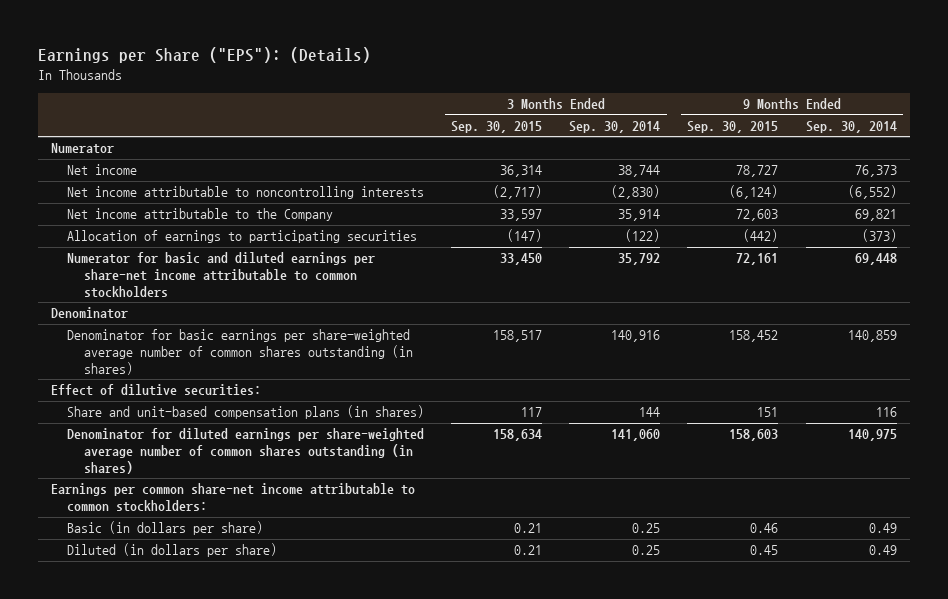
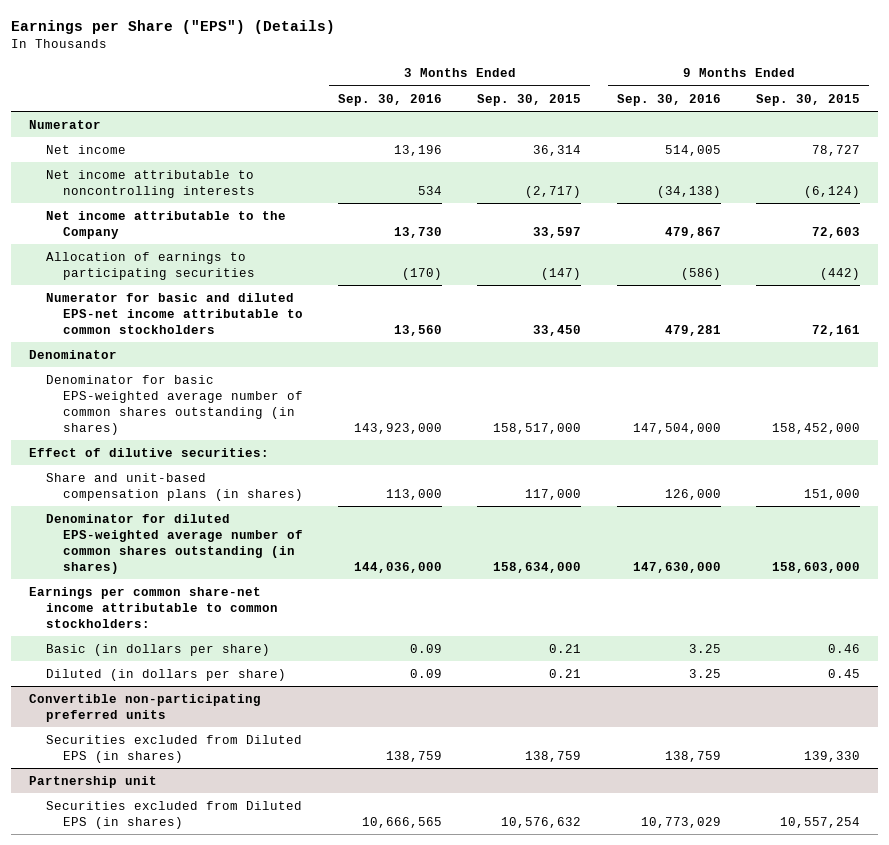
[37,46,371,63] Earnings per Share ("EPS"): (Details) -> [11,19,336,34] Earnings per Share ("EPS") (Details)
[569,121,661,134] Sep. 30, 2014 -> none
[805,121,897,134] Sep. 30, 2014 -> none
none -> [337,93,442,106] Sep. 30, 2016
none -> [616,93,721,106] Sep. 30, 2016
[67,252,376,299] Numerator for basic and diluted earnings per share-net income attributable to common stockholders -> [45,292,303,334] Numerator for basic and diluted EPS-net income attributable to common stockholders
[67,329,413,376] Denominator for basic earnings per share-weighted average number of common shares outstanding (in shares) -> [45,374,303,435] Denominator for basic EPS-weighted average number of common shares outstanding (in shares)
[493,330,543,343] 158,517 -> [493,422,582,434] 158,517,000
[729,330,779,343] 158,452 -> [772,422,861,434] 158,452,000
[521,407,543,418] 117 -> [525,488,582,500] 117,000
[757,407,779,418] 151 -> [804,488,861,500] 151,000
[67,428,425,475] Denominator for diluted earnings per share-weighted average number of common shares outstanding (in shares) -> [45,513,303,574] Denominator for diluted EPS-weighted average number of common shares outstanding (in shares)
[493,429,543,442] 158,634 -> [493,561,582,573] 158,634,000
[729,429,779,442] 158,603 -> [772,561,861,573] 158,603,000
none -> [28,693,261,722] Convertible non-participating preferred units
none -> [45,734,302,763] Securities excluded from Diluted EPS (in shares)
none -> [28,775,157,788] Partnership unit
none -> [45,800,302,829] Securities excluded from Diluted EPS (in shares)

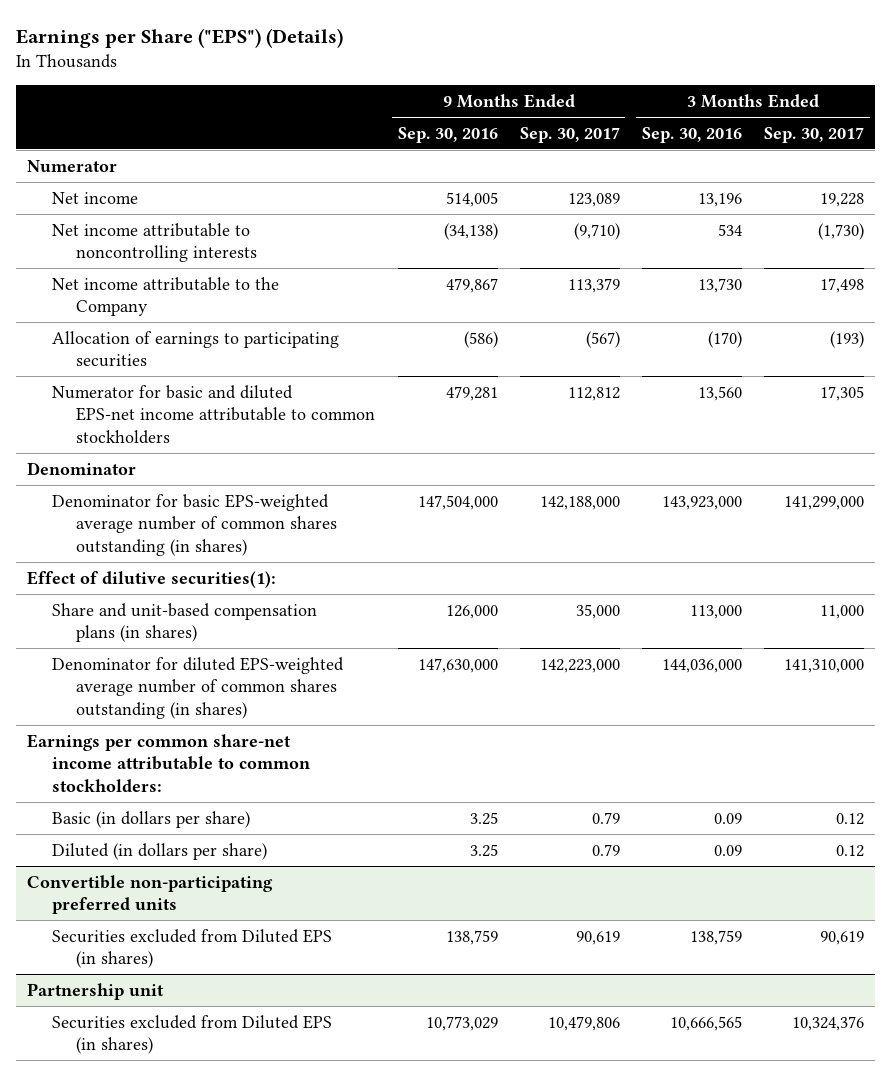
[477,93,582,106] Sep. 30, 2015 -> none
[756,93,861,106] Sep. 30, 2015 -> none
none -> [519,126,620,143] Sep. 30, 2017
none -> [764,126,865,143] Sep. 30, 2017
[28,447,269,457] Effect of dilutive securities: -> [26,570,276,588] Effect of dilutive securities(1):

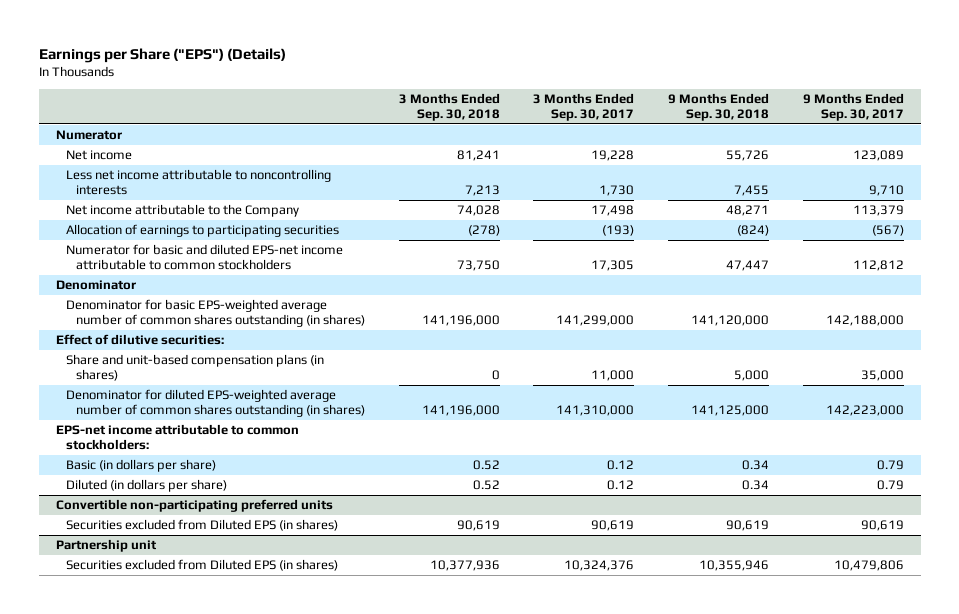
[397,126,498,143] Sep. 30, 2016 -> none
[641,126,742,143] Sep. 30, 2016 -> none
none -> [398,92,500,122] 3 Months Ended Sep. 30, 2018
none -> [668,92,770,122] 9 Months Ended Sep. 30, 2018
[51,222,258,263] Net income attributable to noncontrolling interests -> [65,169,331,196] Less net income attributable to noncontrolling interests
[573,222,620,240] (9,710) -> [868,185,904,197] 9,710
[818,222,865,240] (1,730) -> [599,185,635,197] 1,730
[26,570,276,588] Effect of dilutive securities(1): -> [55,334,224,346] Effect of dilutive securities:
[26,733,310,792] Earnings per common share-net income attributable to common stockholders: -> [55,424,299,451] EPS-net income attributable to common stockholders:

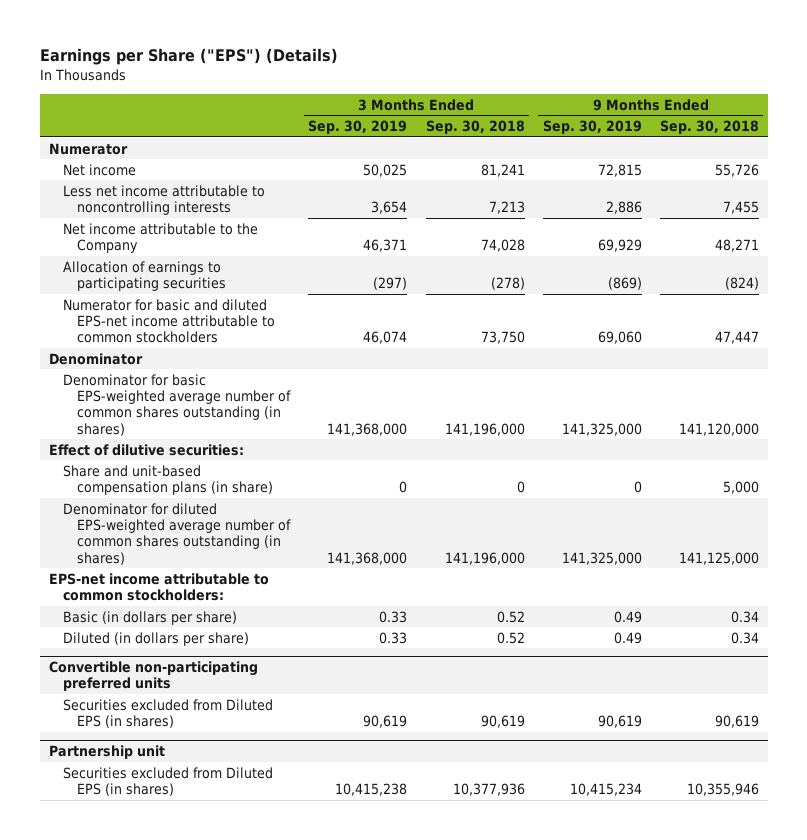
[533,92,635,122] 3 Months Ended Sep. 30, 2017 -> none
[802,92,904,122] 9 Months Ended Sep. 30, 2017 -> none
none -> [308,120,408,135] Sep. 30, 2019
none -> [542,120,642,135] Sep. 30, 2019
[65,354,324,382] Share and unit-based compensation plans (in shares) -> [63,464,274,496] Share and unit-based compensation plans (in share)

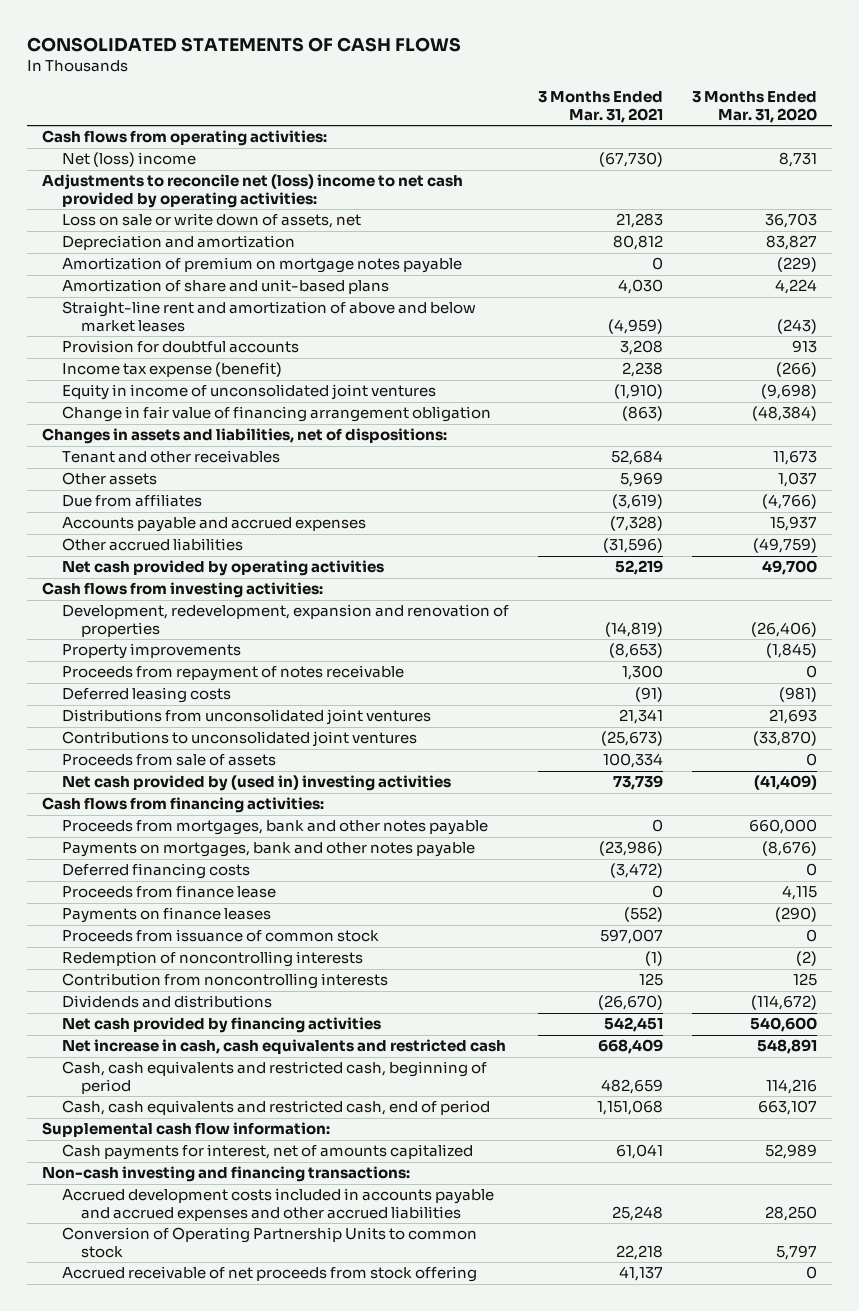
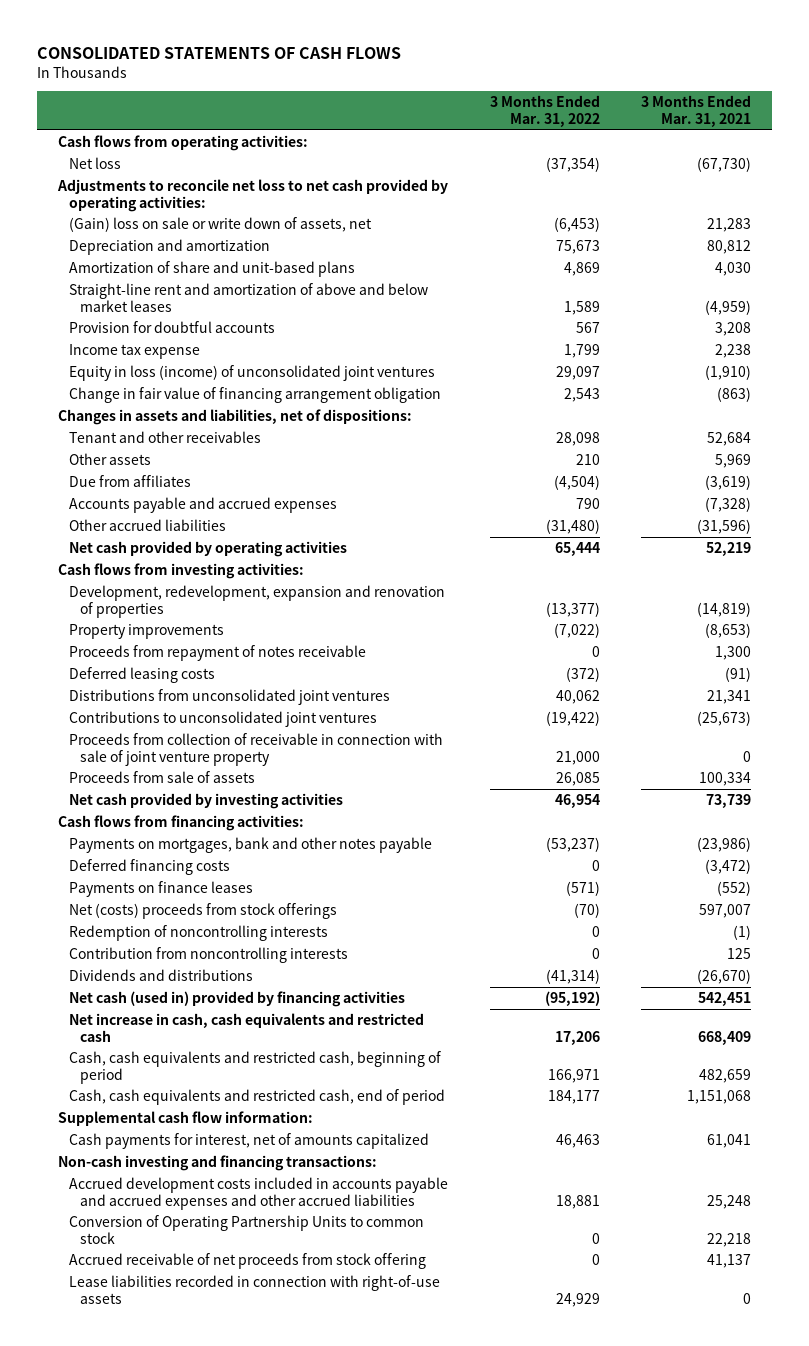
[691,91,817,123] 3 Months Ended Mar. 31, 2020 -> none
none -> [489,95,600,127] 3 Months Ended Mar. 31, 2022
[61,152,196,168] Net (loss) income -> [69,156,122,169] Net loss
[41,174,463,208] Adjustments to reconcile net (loss) income to net cash provided by operating activities: -> [57,178,449,212] Adjustments to reconcile net loss to net cash provided by operating activities:
[61,213,361,229] Loss on sale or write down of assets, net -> [69,216,373,232] (Gain) loss on sale or write down of assets, net
[61,257,462,274] Amortization of premium on mortgage notes payable -> none
[61,362,282,378] Income tax expense (benefit) -> [69,343,201,359] Income tax expense
[61,384,436,401] Equity in income of unconsolidated joint ventures -> [69,364,436,381] Equity in loss (income) of unconsolidated joint ventures
none -> [69,732,444,766] Proceeds from collection of receivable in connection with sale of joint venture property
[61,775,451,792] Net cash provided by (used in) investing activities -> [69,792,344,809] Net cash provided by investing activities
[61,820,488,836] Proceeds from mortgages, bank and other notes payable -> none
[61,885,276,899] Proceeds from finance lease -> none
[61,929,379,943] Proceeds from issuance of common stock -> [69,902,338,919] Net (costs) proceeds from stock offerings
[61,1017,381,1034] Net cash provided by financing activities -> [69,990,406,1007] Net cash (used in) provided by financing activities
none -> [69,1274,441,1304] Lease liabilities recorded in connection with right-of-use assets

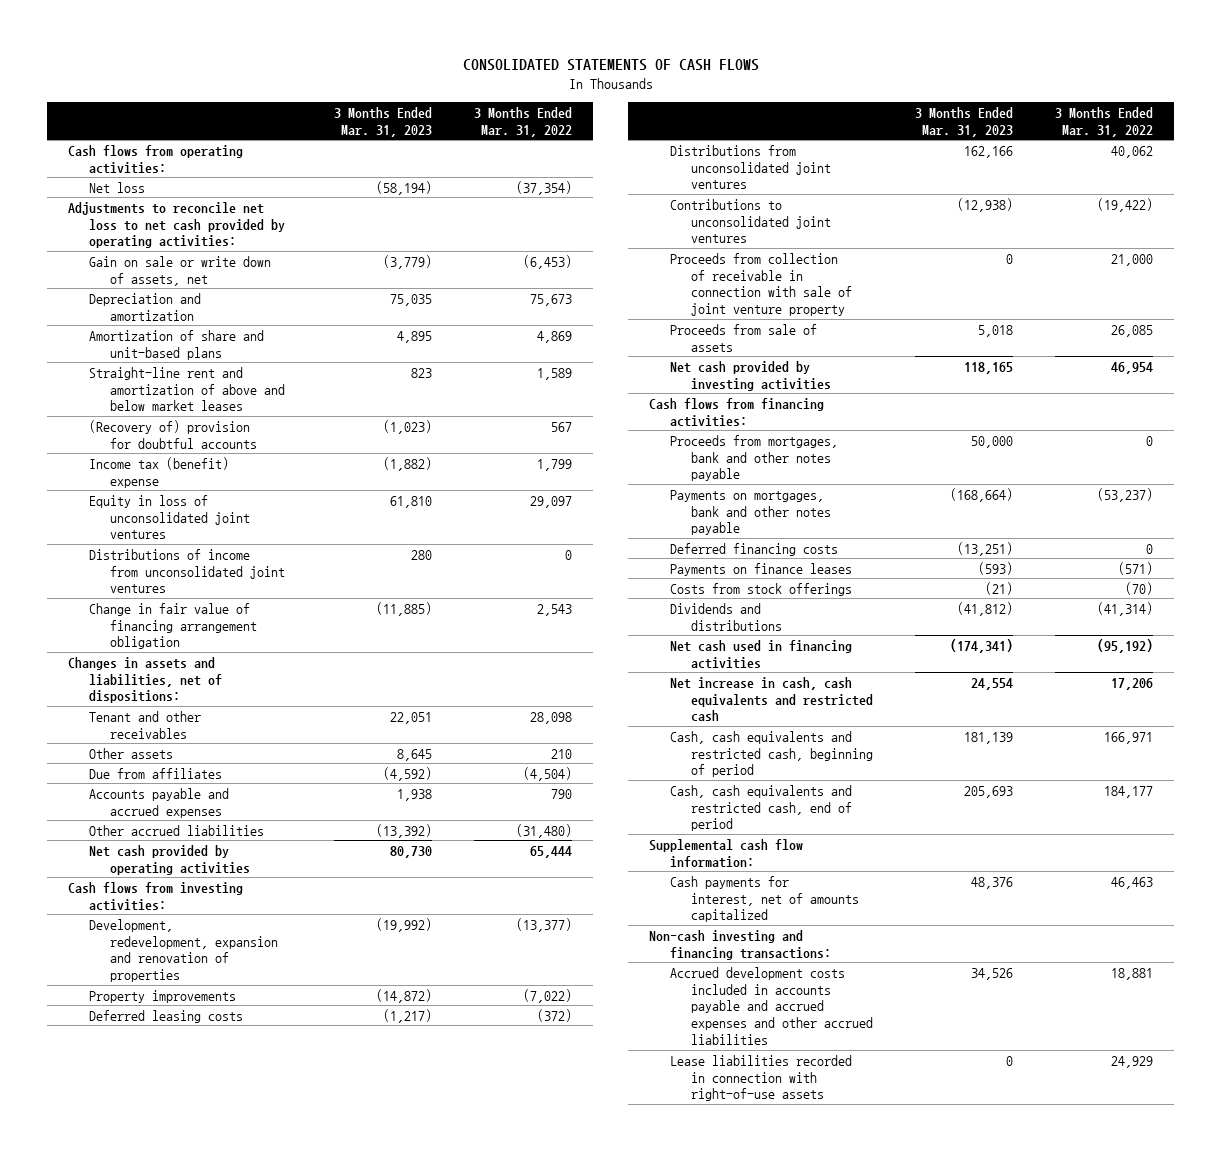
[641,95,752,127] 3 Months Ended Mar. 31, 2021 -> none
none -> [333,106,432,137] 3 Months Ended Mar. 31, 2023
[69,216,373,232] (Gain) loss on sale or write down of assets, net -> [89,255,272,286] Gain on sale or write down of assets, net
[69,320,276,333] Provision for doubtful accounts -> [89,419,257,449] (Recovery of) provision for doubtful accounts
[69,343,201,359] Income tax expense -> [89,456,230,488] Income tax (benefit) expense
[69,364,436,381] Equity in loss (income) of unconsolidated joint ventures -> [89,494,250,540] Equity in loss of unconsolidated joint ventures
none -> [89,548,285,594] Distributions of income from unconsolidated joint ventures
[69,644,367,661] Proceeds from repayment of notes receivable -> none
none -> [670,434,839,482] Proceeds from mortgages, bank and other notes payable
[69,924,329,941] Redemption of noncontrolling interests -> none
[69,946,349,963] Contribution from noncontrolling interests -> none
[69,902,338,919] Net (costs) proceeds from stock offerings -> [670,582,853,596] Costs from stock offerings
[69,990,406,1007] Net cash (used in) provided by financing activities -> [670,639,853,669] Net cash used in financing activities
[69,1214,425,1244] Conversion of Operating Partnership Units to common stock -> none
[69,1252,427,1269] Accrued receivable of net proceeds from stock offering -> none

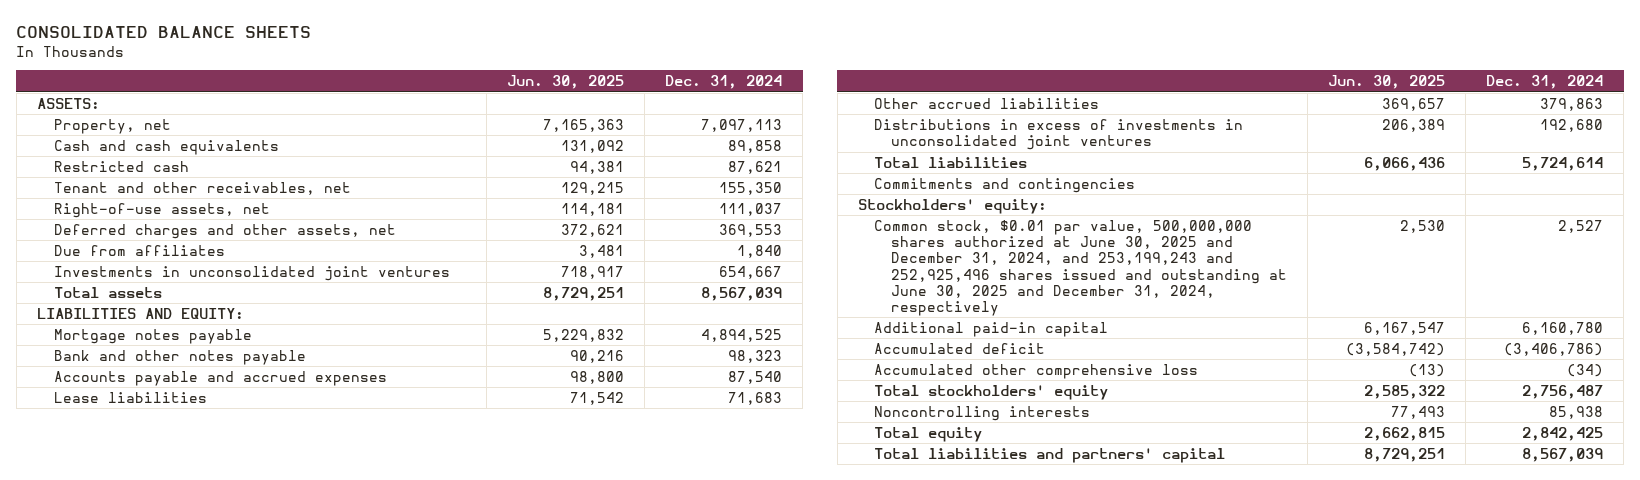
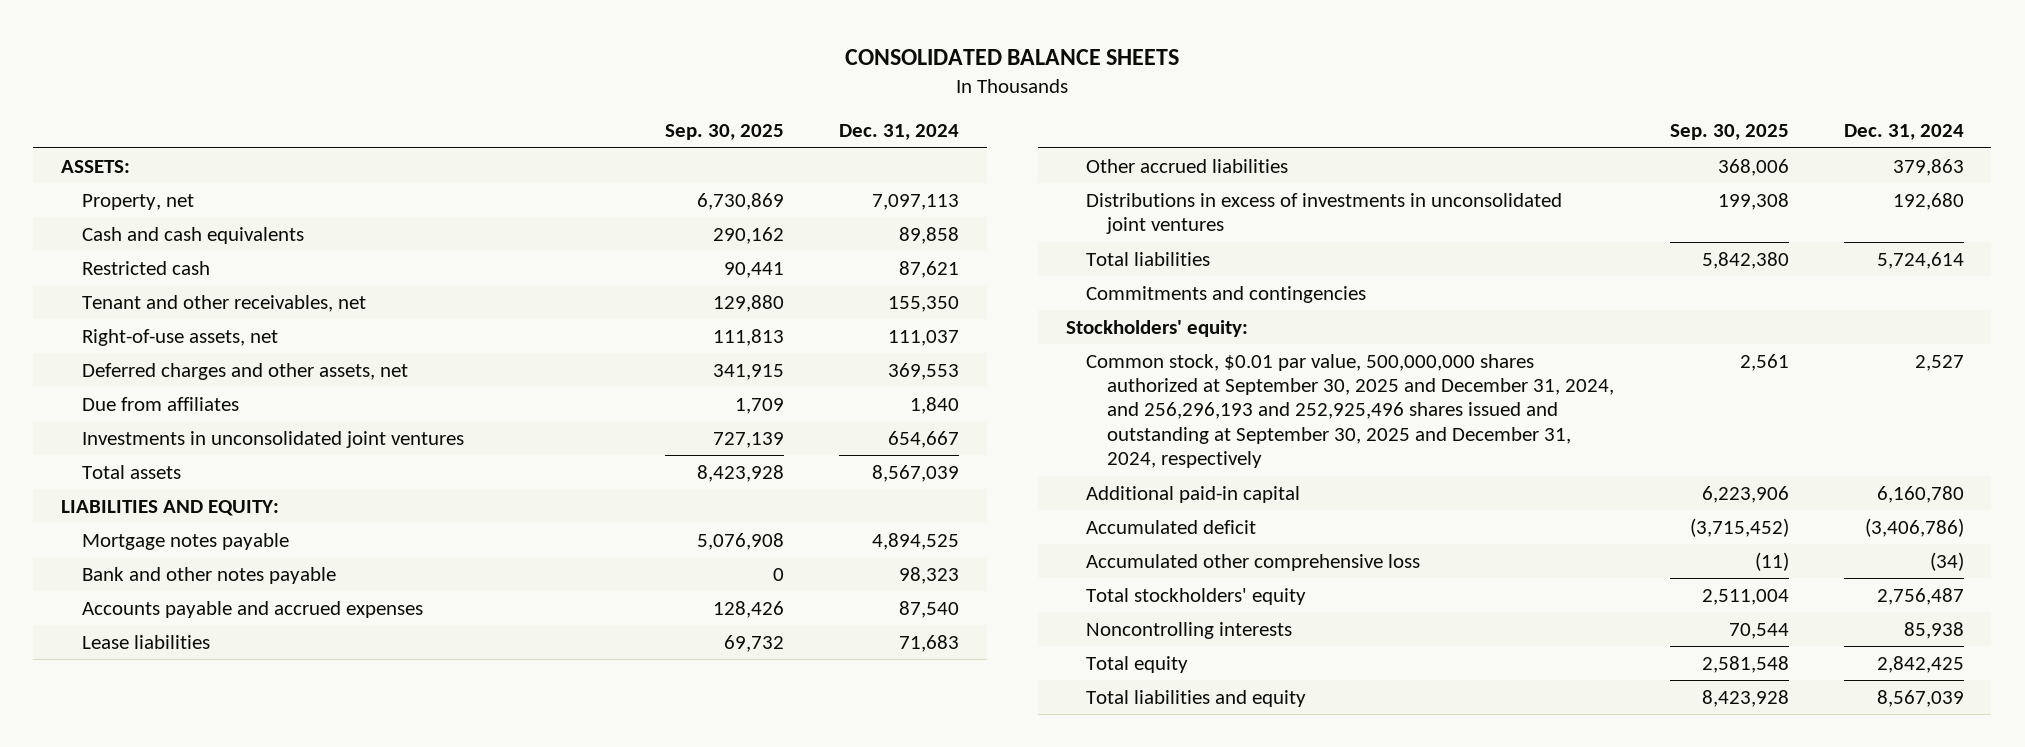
[507,75,625,90] Jun. 30, 2025 -> none
none -> [664,124,784,141] Sep. 30, 2025
[874,219,1287,317] Common stock, $0.01 par value, 500,000,000 shares authorized at June 30, 2025 and December 31, 2024, and 253,199,243 and 252,925,496 shares issued and outstanding at June 30, 2025 and December 31, 2024, respectively -> [1086,353,1615,469] Common stock, $0.01 par value, 500,000,000 shares authorized at September 30, 2025 and December 31, 2024, and 256,296,193 and 252,925,496 shares issued and outstanding at September 30, 2025 and December 31, 2024, respectively
[874,447,1226,463] Total liabilities and partners' capital -> [1086,689,1307,707] Total liabilities and equity

